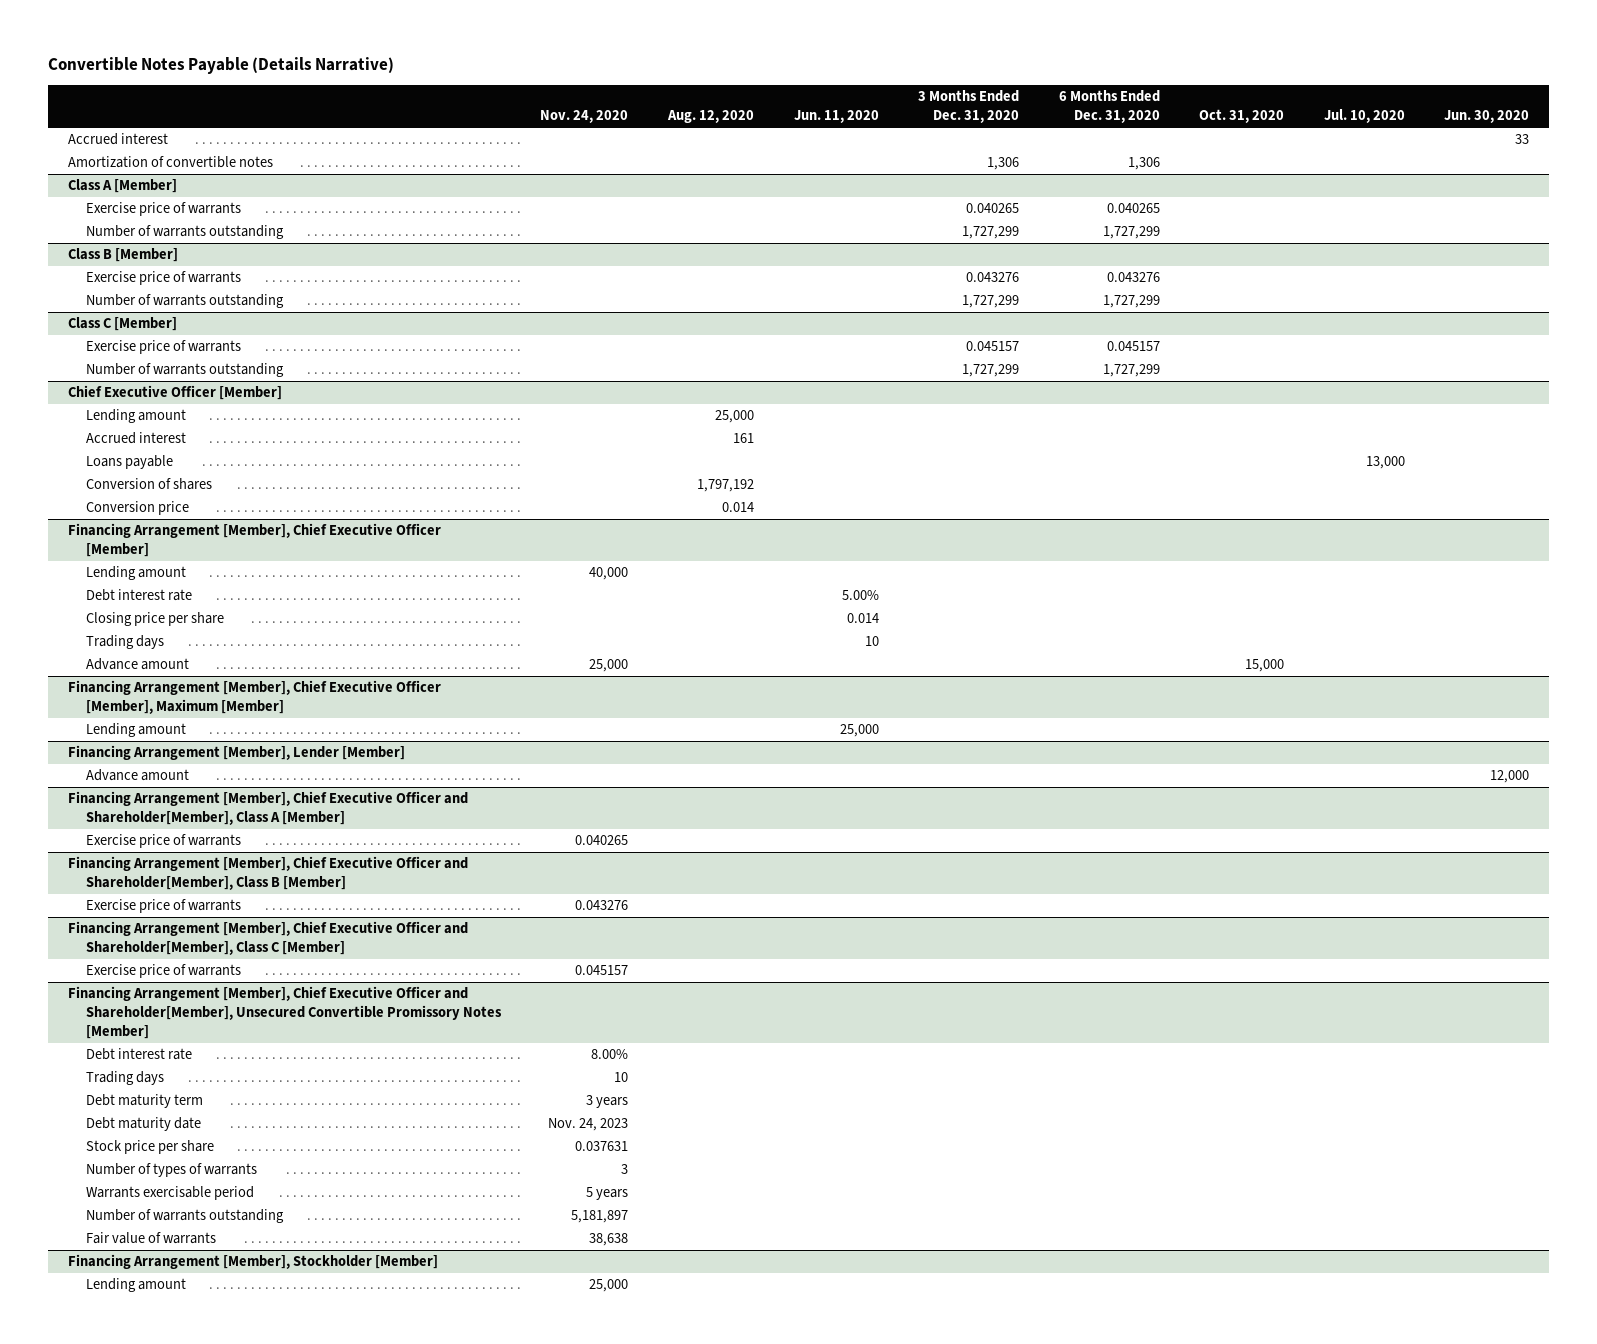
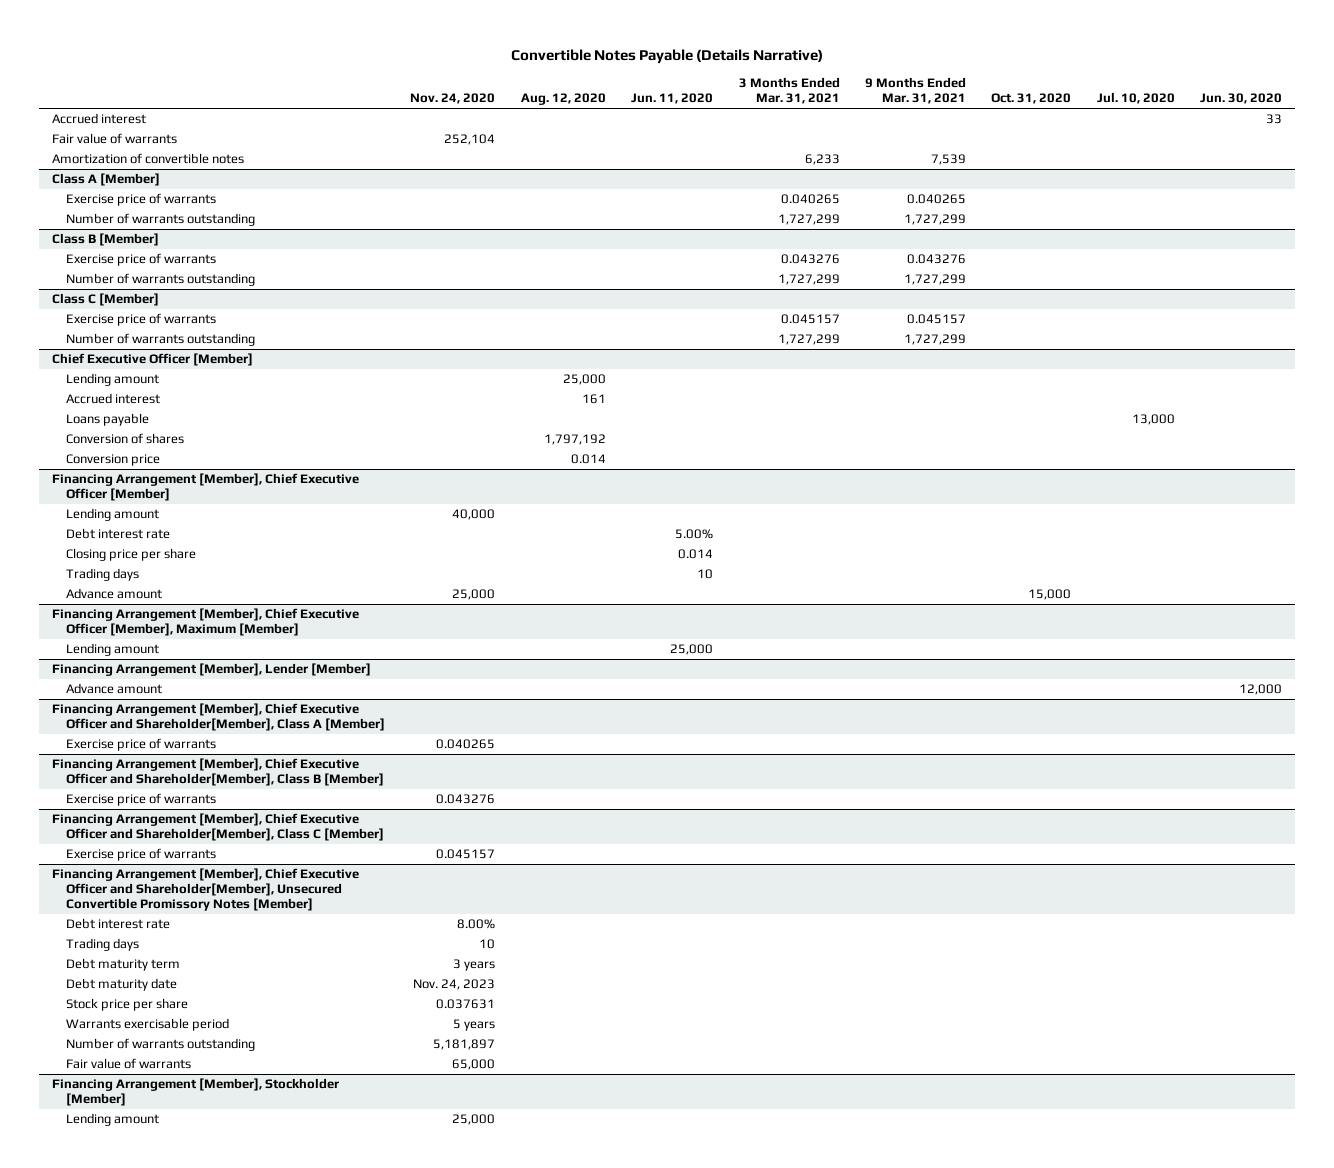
[918,90,1020,124] 3 Months Ended Dec. 31, 2020 -> none
[1058,90,1160,124] 6 Months Ended Dec. 31, 2020 -> none
none -> [738,77,840,105] 3 Months Ended Mar. 31, 2021
none -> [864,77,966,105] 9 Months Ended Mar. 31, 2021
none -> [52,133,178,145] Fair value of warrants
[85,1163,257,1178] Number of types of warrants -> none
[589,1233,629,1247] 38,638 -> [452,1059,496,1071] 65,000

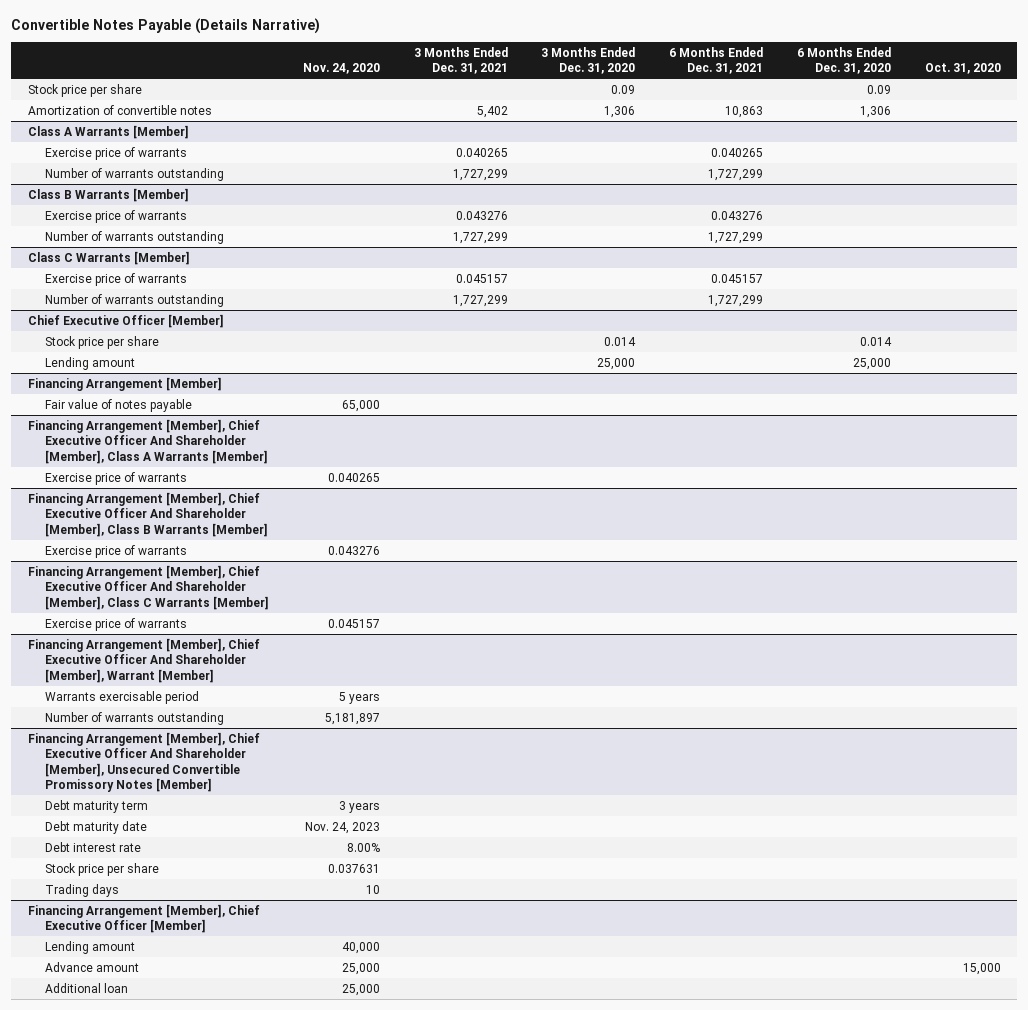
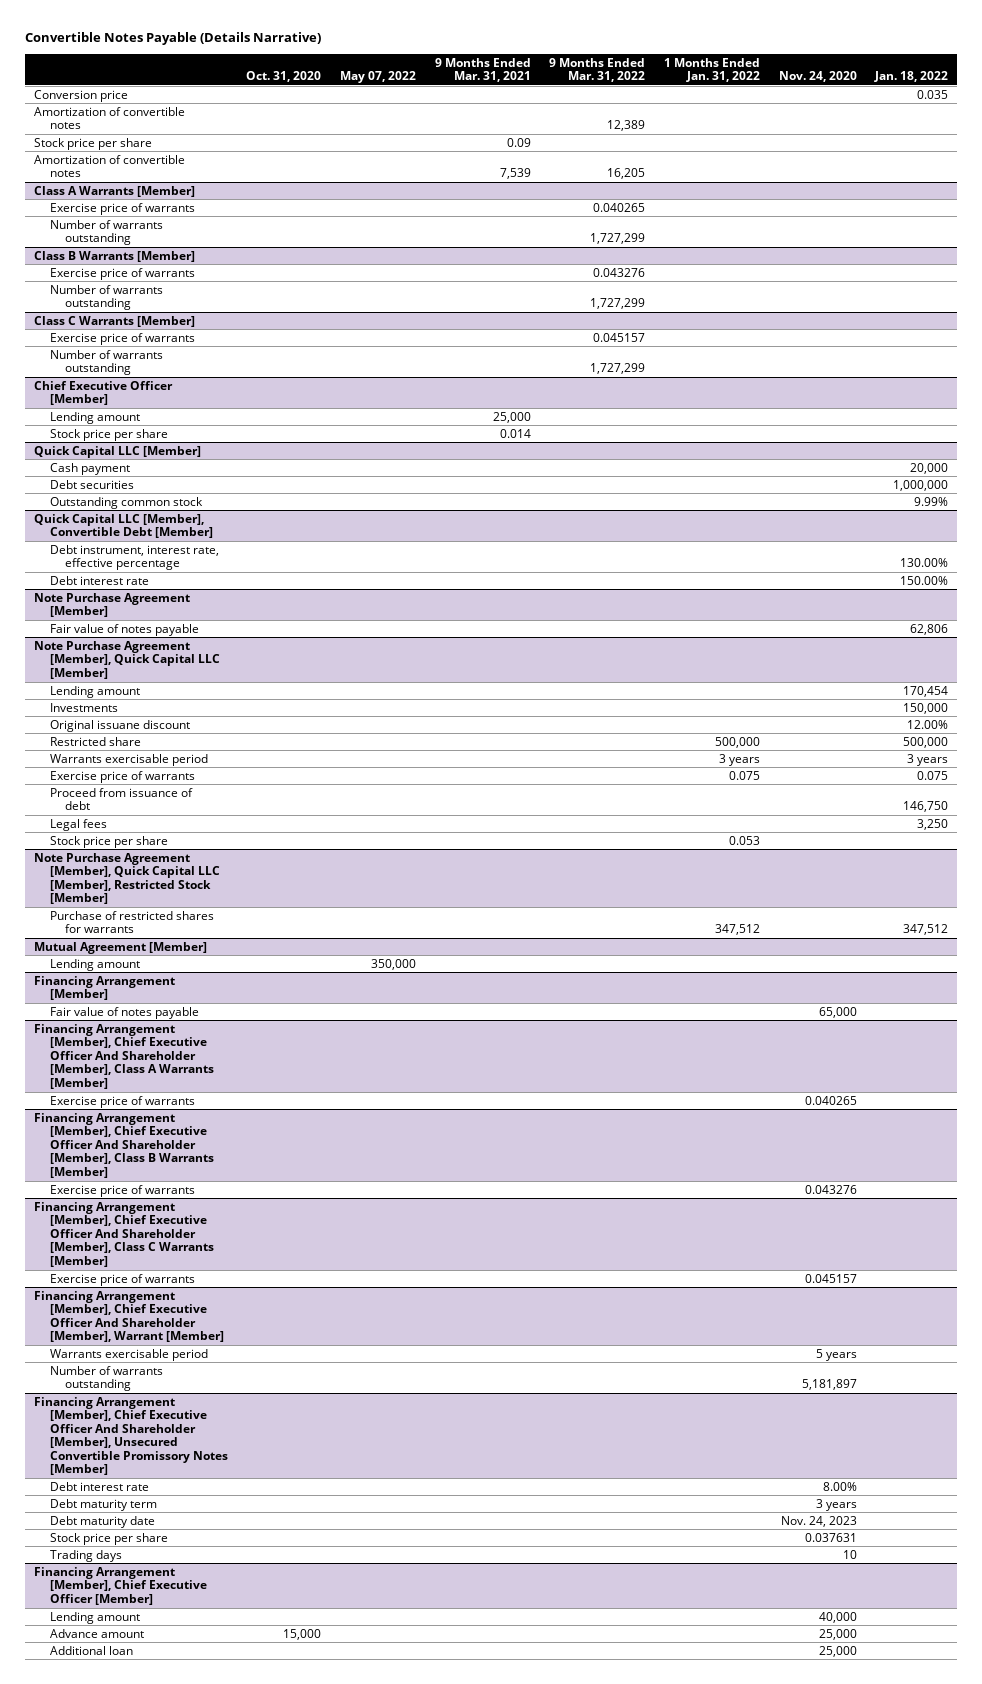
[413,46,508,75] 3 Months Ended Dec. 31, 2021 -> none
[541,46,636,75] 3 Months Ended Dec. 31, 2020 -> none
[669,46,764,75] 6 Months Ended Dec. 31, 2021 -> none
[796,46,891,75] 6 Months Ended Dec. 31, 2020 -> none
none -> [339,71,416,84] May 07, 2022
none -> [434,57,531,83] 9 Months Ended Mar. 31, 2021
none -> [549,57,646,83] 9 Months Ended Mar. 31, 2022
none -> [663,57,760,83] 1 Months Ended Jan. 31, 2022
none -> [874,71,949,83] Jan. 18, 2022
none -> [34,89,129,102] Conversion price
none -> [34,106,186,130] Amortization of convertible notes
[44,335,159,349] Stock price per share -> [49,428,168,441] Stock price per share
none -> [34,445,202,458] Quick Capital LLC [Member]
none -> [49,462,130,475] Cash payment
none -> [49,479,134,489] Debt securities
none -> [49,496,203,509] Outstanding common stock
none -> [34,513,213,539] Quick Capital LLC [Member], Convertible Debt [Member]
none -> [49,544,219,571] Debt instrument, interest rate, effective percentage
none -> [49,575,149,585] Debt interest rate
none -> [34,592,191,618] Note Purchase Agreement [Member]
none -> [49,623,199,636] Fair value of notes payable
none -> [34,640,220,679] Note Purchase Agreement [Member], Quick Capital LLC [Member]
none -> [49,685,140,698] Lending amount
none -> [49,702,118,712] Investments
none -> [49,719,190,732] Original issuane discount
none -> [49,736,141,746] Restricted share
none -> [49,753,208,766] Warrants exercisable period
none -> [49,770,195,783] Exercise price of warrants
none -> [49,787,193,811] Proceed from issuance of debt
none -> [49,818,107,831] Legal fees
none -> [49,835,168,848] Stock price per share
none -> [34,852,220,905] Note Purchase Agreement [Member], Quick Capital LLC [Member], Restricted Stock [Member]
none -> [49,910,214,934] Purchase of restricted shares for warrants
none -> [34,941,208,954] Mutual Agreement [Member]
none -> [49,958,140,971] Lending amount
[44,841,141,852] Debt interest rate -> [49,1481,149,1491] Debt interest rate

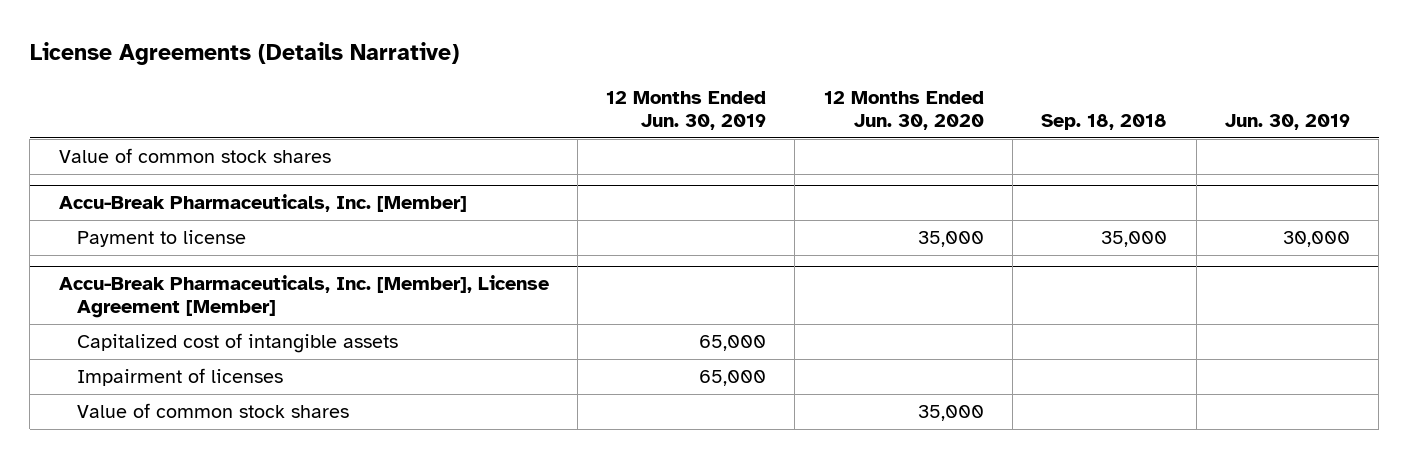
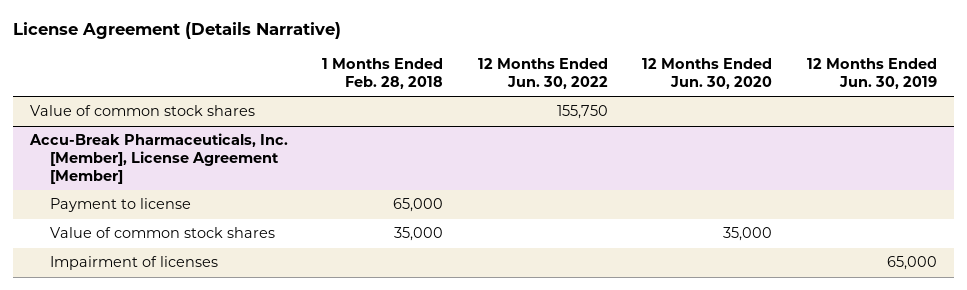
[29,42,459,66] License Agreements (Details Narrative) -> [12,22,341,40] License Agreement (Details Narrative)
[1041,113,1168,130] Sep. 18, 2018 -> none
[1224,113,1350,130] Jun. 30, 2019 -> none
none -> [322,57,444,89] 1 Months Ended Feb. 28, 2018
none -> [477,57,608,89] 12 Months Ended Jun. 30, 2022
[58,194,467,213] Accu-Break Pharmaceuticals, Inc. [Member] -> none
[76,230,246,248] Payment to license -> none
[76,333,398,354] Capitalized cost of intangible assets -> none
none -> [50,198,192,213] Payment to license
[76,368,283,387] Impairment of licenses -> [50,256,219,271] Impairment of licenses

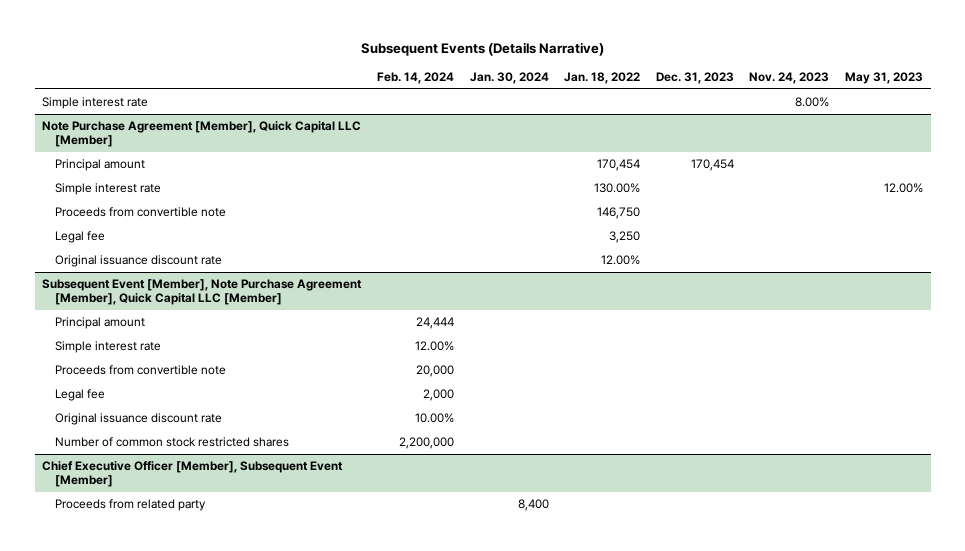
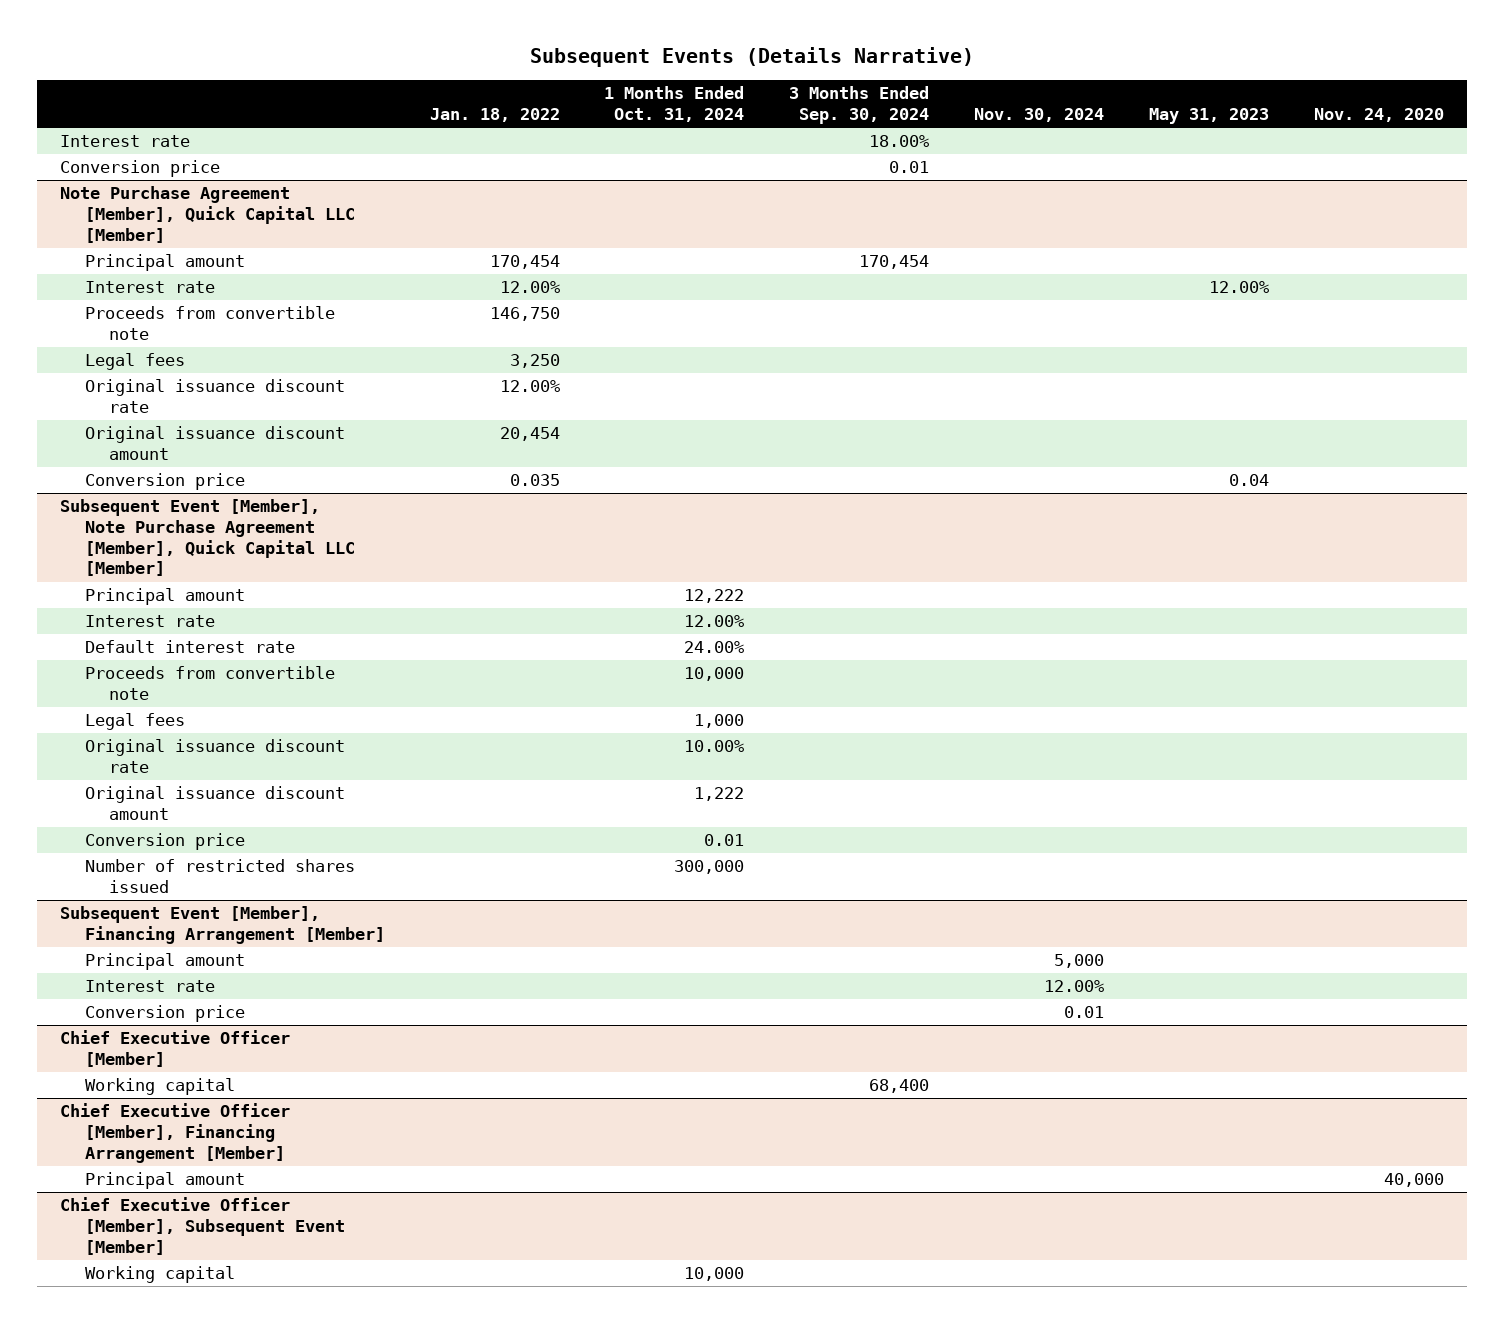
[376,72,454,85] Feb. 14, 2024 -> none
[469,72,549,85] Jan. 30, 2024 -> none
[655,72,734,85] Dec. 31, 2023 -> none
[749,72,830,85] Nov. 24, 2023 -> none
none -> [604,86,745,123] 1 Months Ended Oct. 31, 2024
none -> [789,86,930,125] 3 Months Ended Sep. 30, 2024
none -> [974,108,1105,123] Nov. 30, 2024
none -> [1314,108,1445,123] Nov. 24, 2020
[42,97,149,110] Simple interest rate -> [59,135,190,148] Interest rate
none -> [59,160,220,178] Conversion price
[55,183,162,196] Simple interest rate -> [84,281,215,294] Interest rate
[594,183,641,194] 130.00% -> [499,281,560,294] 12.00%
[55,231,106,244] Legal fee -> [84,353,185,371] Legal fees
none -> [84,426,345,461] Original issuance discount amount
none -> [84,473,245,491] Conversion price
[55,341,162,354] Simple interest rate -> [84,615,215,628] Interest rate
none -> [84,640,295,654] Default interest rate
[55,389,106,402] Legal fee -> [84,713,185,731] Legal fees
none -> [84,786,345,821] Original issuance discount amount
none -> [84,833,245,851] Conversion price
[55,437,290,448] Number of common stock restricted shares -> [84,859,355,894] Number of restricted shares issued
none -> [59,906,385,945] Subsequent Event [Member], Financing Arrangement [Member]
none -> [84,953,245,971] Principal amount
none -> [84,980,215,993] Interest rate
none -> [84,1005,245,1023] Conversion price
none -> [59,1030,290,1068] Chief Executive Officer [Member]
none -> [84,1078,235,1096] Working capital
none -> [59,1103,290,1163] Chief Executive Officer [Member], Financing Arrangement [Member]
none -> [84,1172,245,1190] Principal amount
[55,499,207,512] Proceeds from related party -> none
none -> [84,1266,235,1284] Working capital

